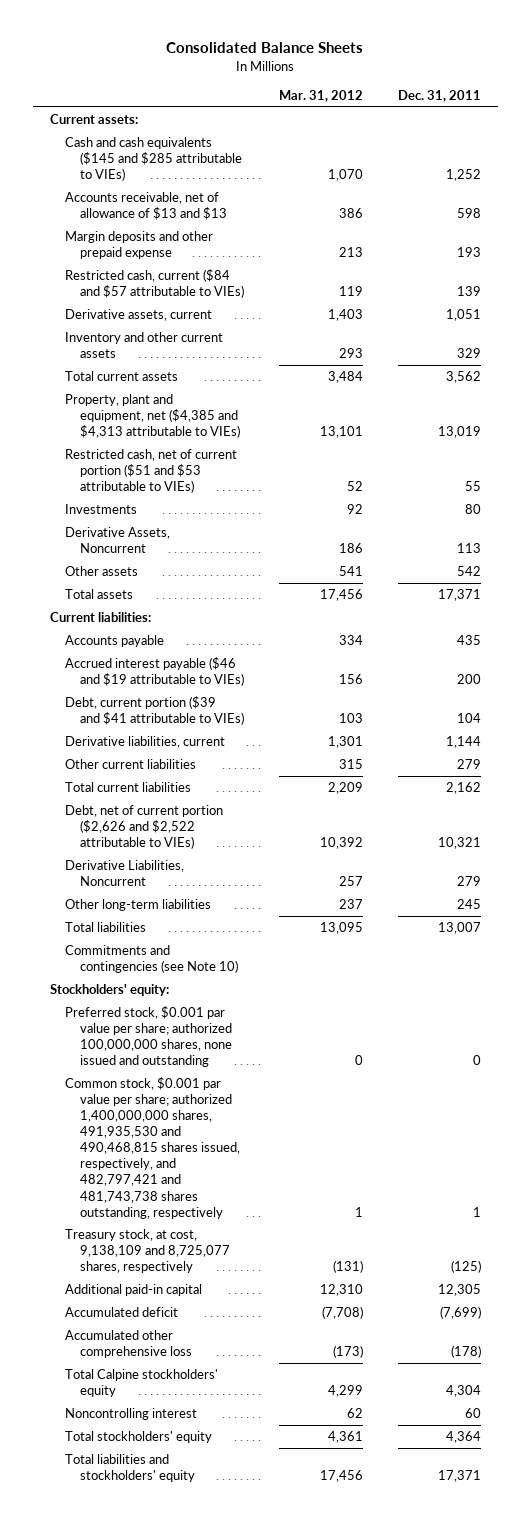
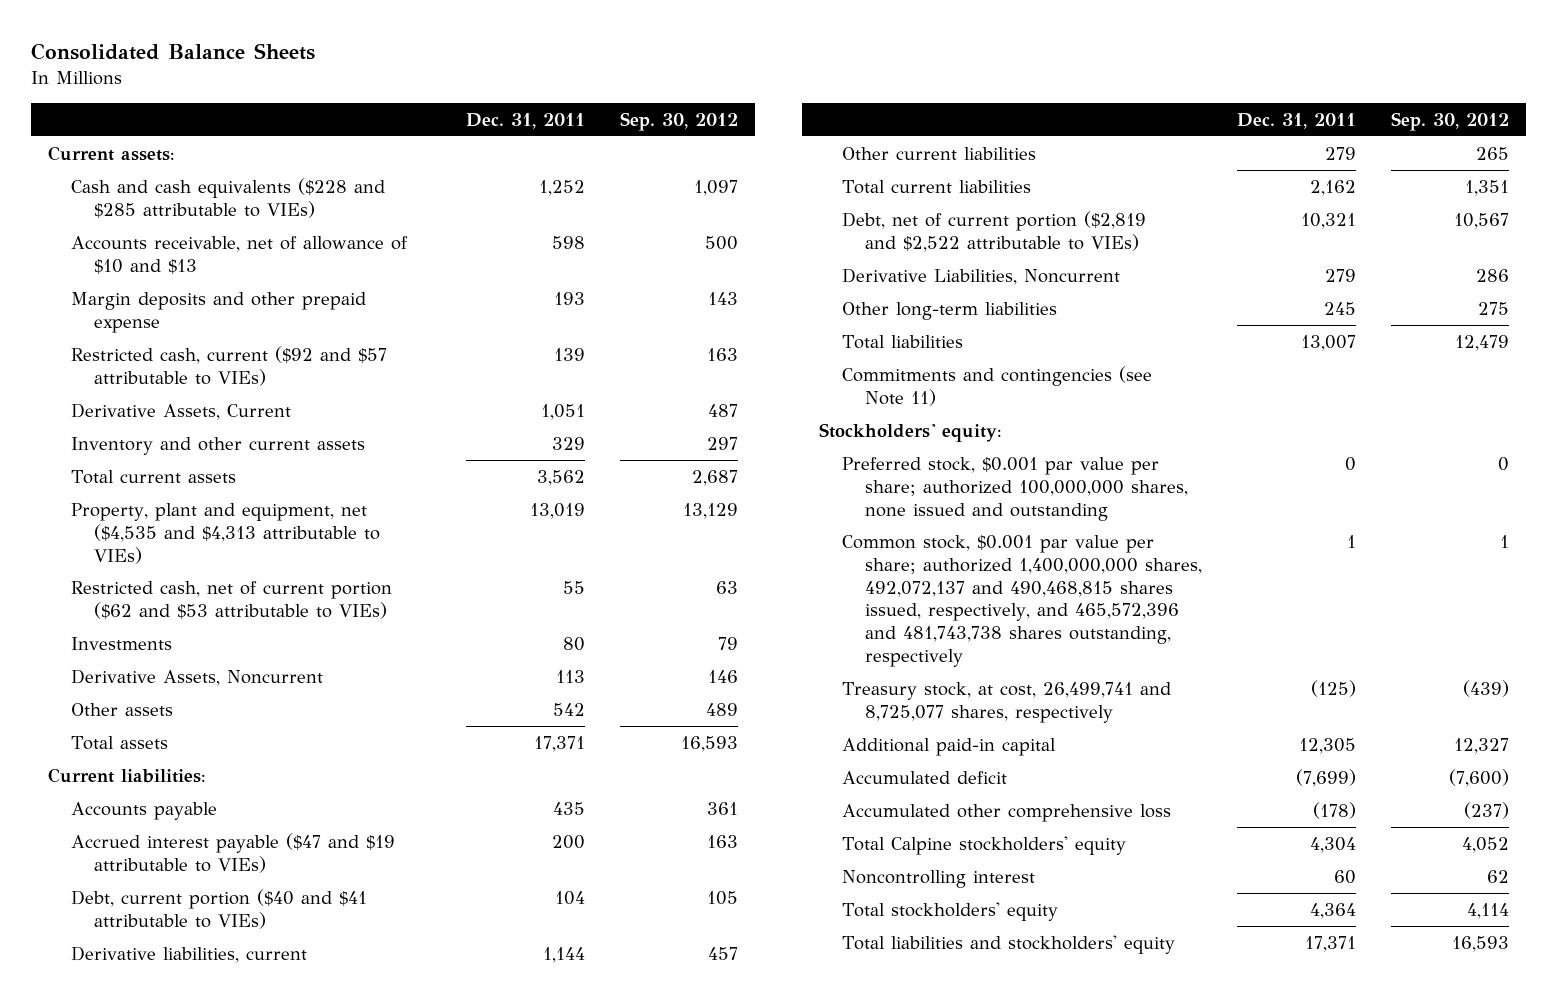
[278,89,363,102] Mar. 31, 2012 -> none
none -> [619,111,738,131] Sep. 30, 2012
[64,137,242,182] Cash and cash equivalents ($145 and $285 attributable to VIEs) -> [70,177,385,218] Cash and cash equivalents ($228 and $285 attributable to VIEs)
[64,192,227,221] Accounts receivable, net of allowance of $13 and $13 -> [70,235,408,274] Accounts receivable, net of allowance of $10 and $13
[64,269,244,299] Restricted cash, current ($84 and $57 attributable to VIEs) -> [70,345,387,386] Restricted cash, current ($92 and $57 attributable to VIEs)
[64,309,212,322] Derivative assets, current -> [70,402,291,420] Derivative Assets, Current
[64,394,240,439] Property, plant and equipment, net ($4,385 and $4,313 attributable to VIEs) -> [70,502,380,564] Property, plant and equipment, net ($4,535 and $4,313 attributable to VIEs)
[64,449,237,494] Restricted cash, net of current portion ($51 and $53 attributable to VIEs) -> [70,580,392,619] Restricted cash, net of current portion ($62 and $53 attributable to VIEs)
[64,657,244,687] Accrued interest payable ($46 and $19 attributable to VIEs) -> [70,832,395,873] Accrued interest payable ($47 and $19 attributable to VIEs)
[64,696,244,726] Debt, current portion ($39 and $41 attributable to VIEs) -> [70,888,367,929] Debt, current portion ($40 and $41 attributable to VIEs)
[64,805,223,850] Debt, net of current portion ($2,626 and $2,522 attributable to VIEs) -> [841,210,1146,252] Debt, net of current portion ($2,819 and $2,522 attributable to VIEs)
[64,945,238,974] Commitments and contingencies (see Note 10) -> [841,365,1152,406] Commitments and contingencies (see Note 11)
[64,1077,240,1219] Common stock, $0.001 par value per share; authorized 1,400,000,000 shares, 491,935,530 and 490,468,815 shares issued, respectively, and 482,797,421 and 481,743,738 shares outstanding, respectively -> [841,534,1202,668] Common stock, $0.001 par value per share; authorized 1,400,000,000 shares, 492,072,137 and 490,468,815 shares issued, respectively, and 465,572,396 and 481,743,738 shares outstanding, respectively
[64,1229,230,1274] Treasury stock, at cost, 9,138,109 and 8,725,077 shares, respectively -> [841,681,1171,723] Treasury stock, at cost, 26,499,741 and 8,725,077 shares, respectively

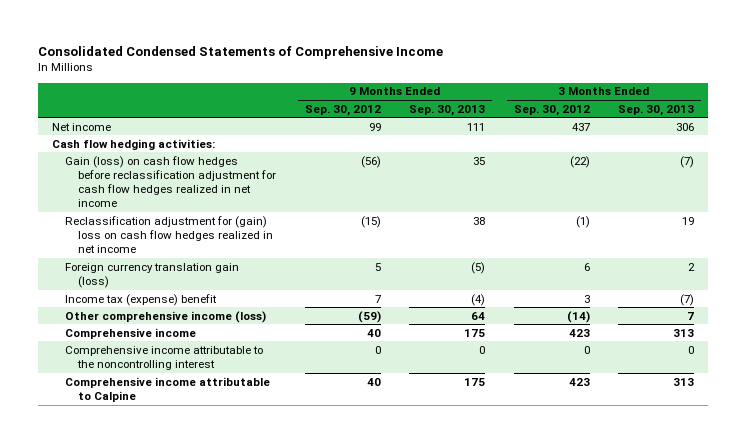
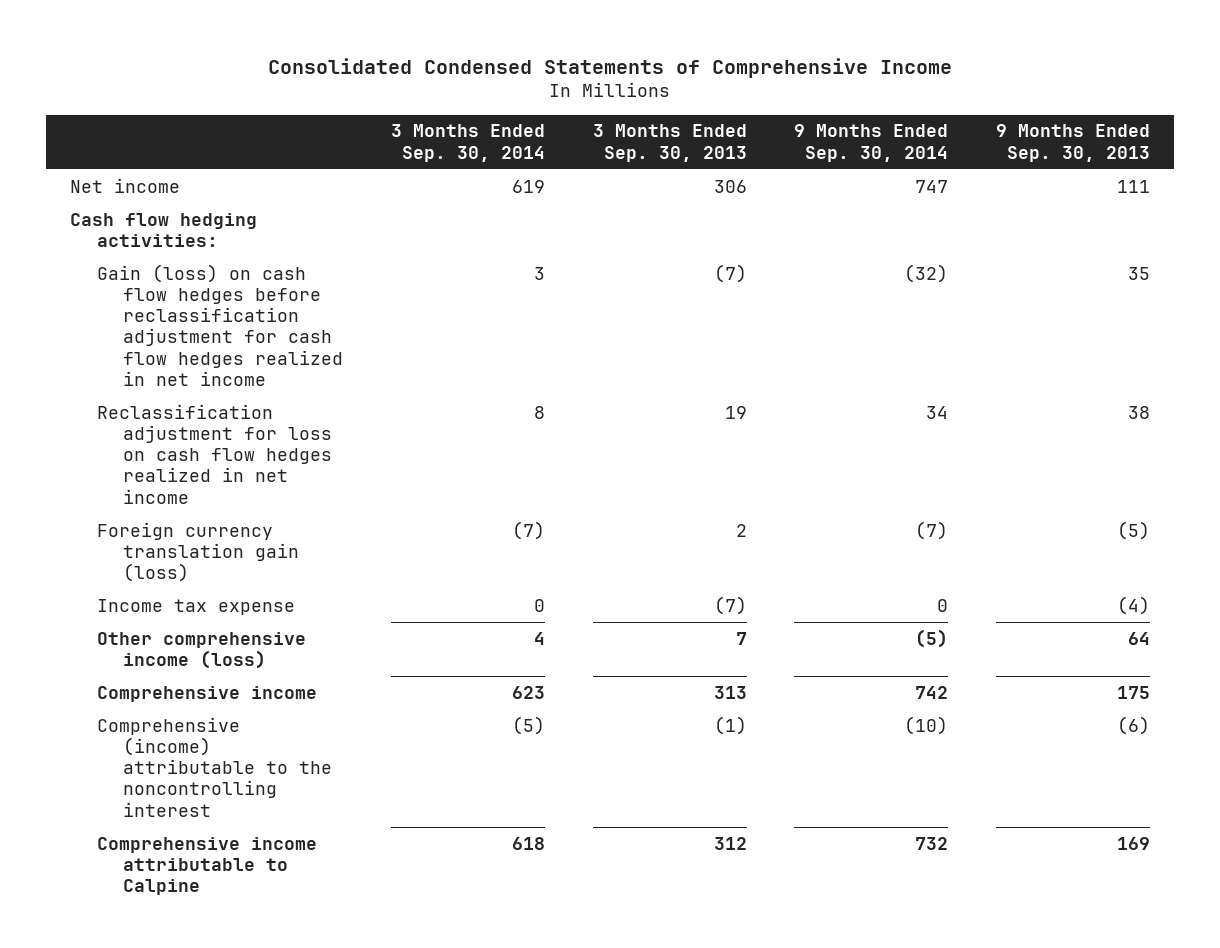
[304,104,381,116] Sep. 30, 2012 -> none
[513,104,590,116] Sep. 30, 2012 -> none
none -> [391,124,546,162] 3 Months Ended Sep. 30, 2014
none -> [794,124,949,162] 9 Months Ended Sep. 30, 2014
[65,215,274,254] Reclassification adjustment for (gain) loss on cash flow hedges realized in net income -> [96,403,333,504] Reclassification adjustment for loss on cash flow hedges realized in net income
[65,293,218,306] Income tax (expense) benefit -> [96,598,295,615] Income tax expense
[65,345,264,370] Comprehensive income attributable to the noncontrolling interest -> [96,716,333,817] Comprehensive (income) attributable to the noncontrolling interest
[479,345,486,354] 0 -> [1117,715,1151,735] (6)
[688,345,695,354] 0 -> [713,715,747,735] (1)
[464,377,486,386] 175 -> [1117,836,1151,850] 169
[673,377,695,386] 313 -> [713,836,747,850] 312

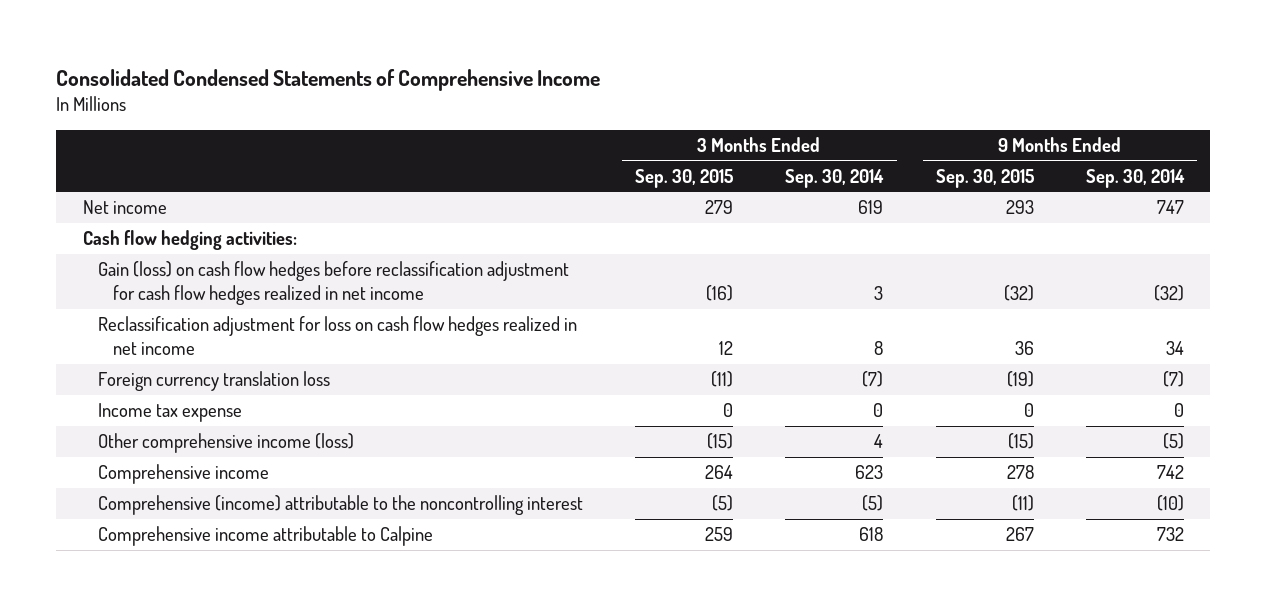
[592,124,747,162] 3 Months Ended Sep. 30, 2013 -> none
[996,124,1151,162] 9 Months Ended Sep. 30, 2013 -> none
none -> [635,168,734,188] Sep. 30, 2015
none -> [935,168,1034,188] Sep. 30, 2015
[96,521,300,583] Foreign currency translation gain (loss) -> [97,371,330,392] Foreign currency translation loss

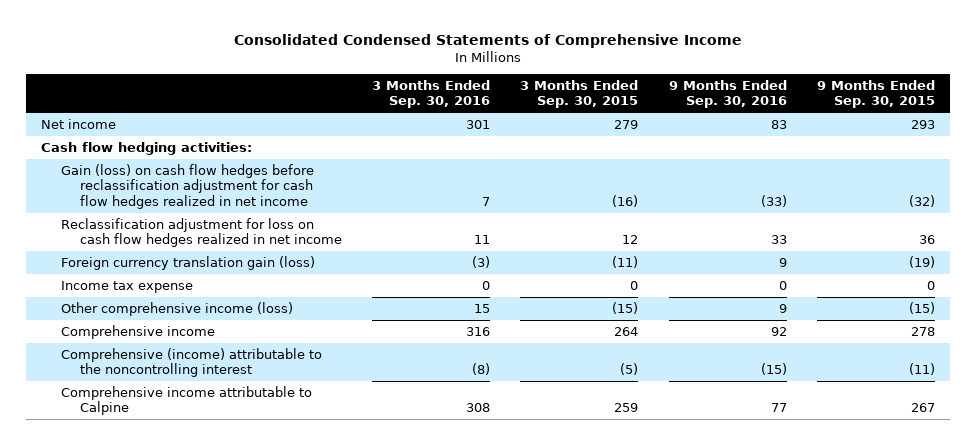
[785,168,885,188] Sep. 30, 2014 -> none
[1086,168,1186,188] Sep. 30, 2014 -> none
none -> [372,80,491,109] 3 Months Ended Sep. 30, 2016
none -> [668,80,787,109] 9 Months Ended Sep. 30, 2016
[97,371,330,392] Foreign currency translation loss -> [60,256,315,271] Foreign currency translation gain (loss)

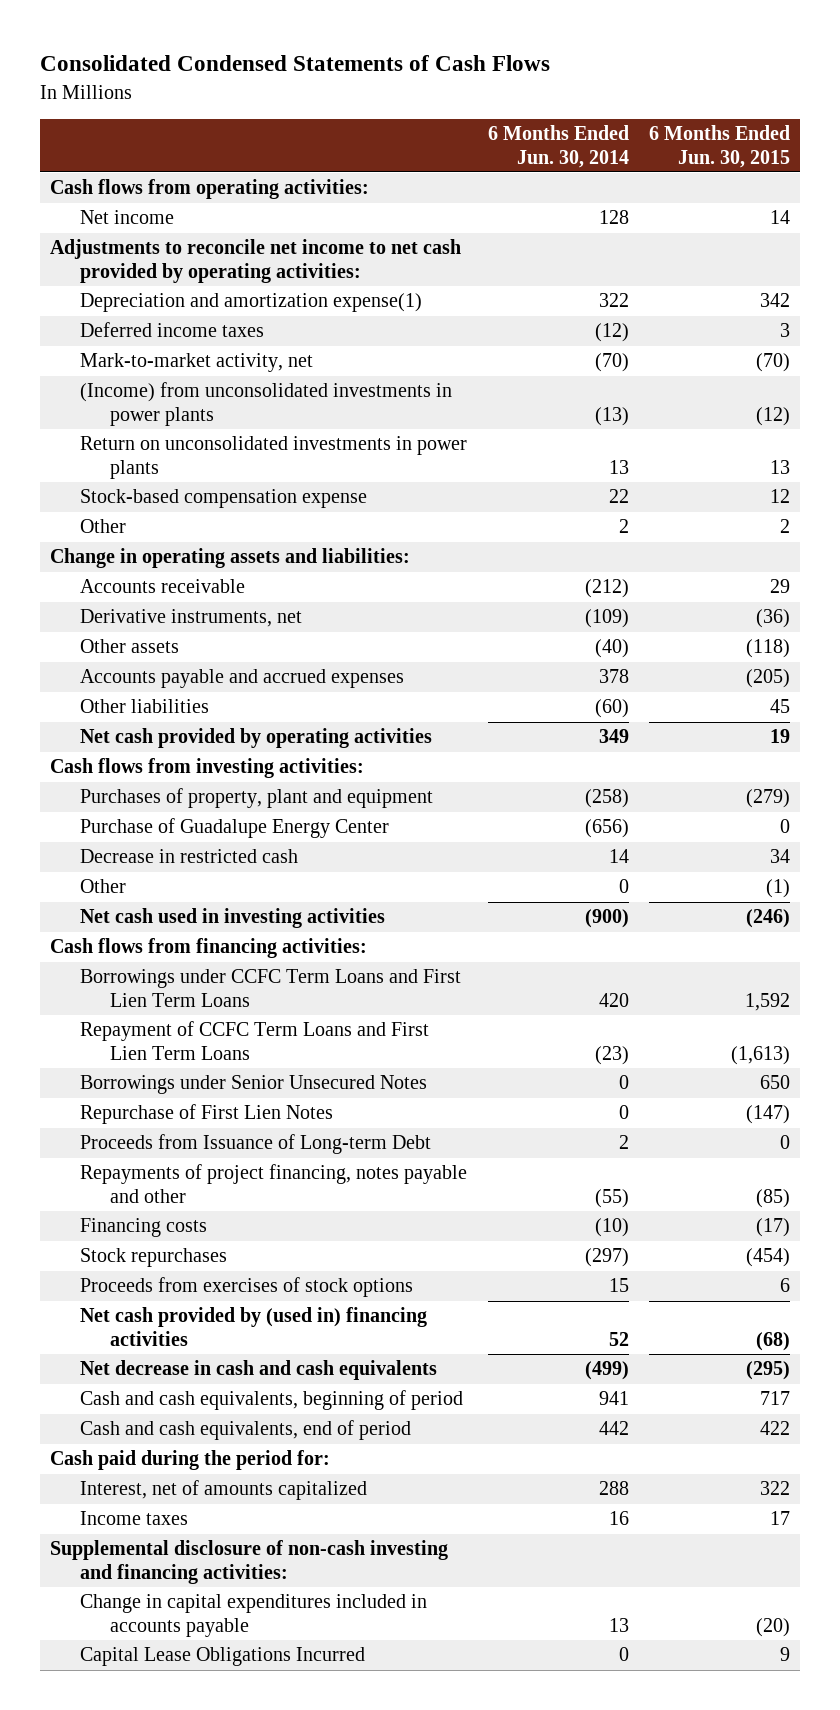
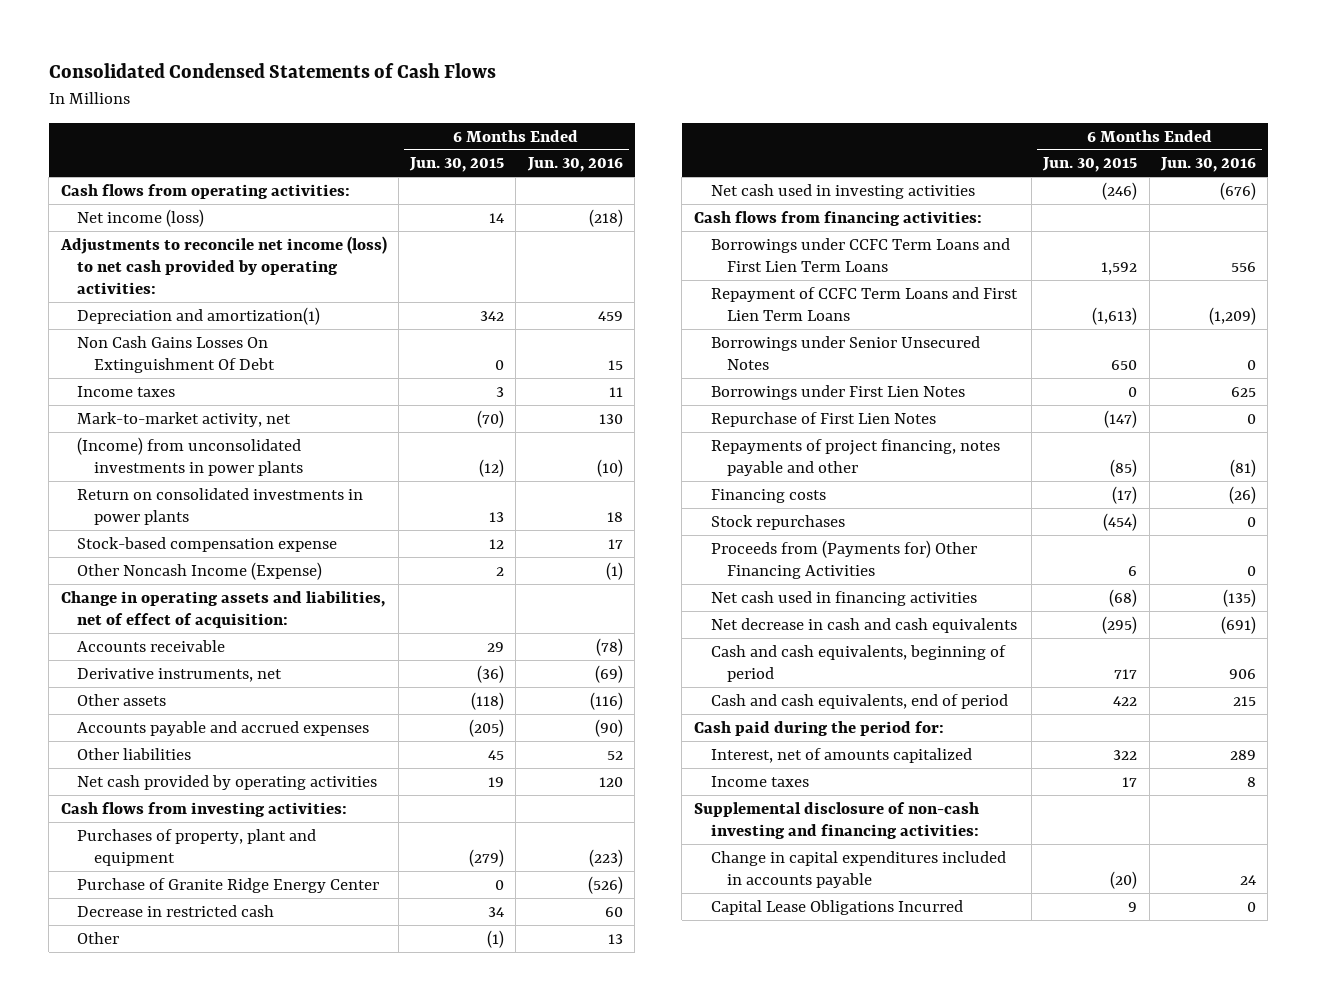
[487,125,629,168] 6 Months Ended Jun. 30, 2014 -> none
none -> [526,157,623,173] Jun. 30, 2016
[79,210,174,225] Net income -> [77,208,205,227] Net income (loss)
[50,239,462,283] Adjustments to reconcile net income to net cash provided by operating activities: -> [59,235,387,294] Adjustments to reconcile net income (loss) to net cash provided by operating activities:
[79,293,422,313] Depreciation and amortization expense(1) -> [77,306,321,325] Depreciation and amortization(1)
none -> [77,335,276,373] Non Cash Gains Losses On Extinguishment Of Debt
[79,322,264,338] Deferred income taxes -> [77,385,176,397] Income taxes
[79,436,467,479] Return on unconsolidated investments in power plants -> [77,487,364,525] Return on consolidated investments in power plants
[79,519,126,534] Other -> [77,561,323,580] Other Noncash Income (Expense)
[50,548,411,569] Change in operating assets and liabilities: -> [60,590,385,628] Change in operating assets and liabilities, net of effect of acquisition:
[79,818,389,839] Purchase of Guadalupe Energy Center -> [77,877,380,893] Purchase of Granite Ridge Energy Center
none -> [710,384,965,400] Borrowings under First Lien Notes
[79,1134,431,1155] Proceeds from Issuance of Long-term Debt -> none
[79,1277,413,1298] Proceeds from exercises of stock options -> none
none -> [710,539,977,579] Proceeds from (Payments for) Other Financing Activities
[79,1307,427,1346] Net cash provided by (used in) financing activities -> [710,590,977,606] Net cash used in financing activities

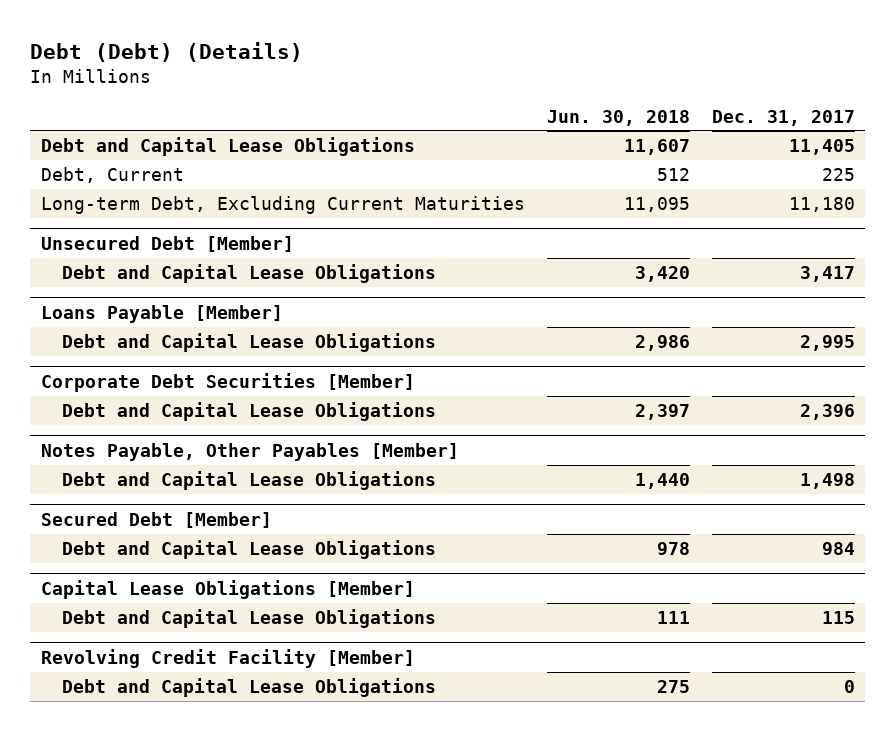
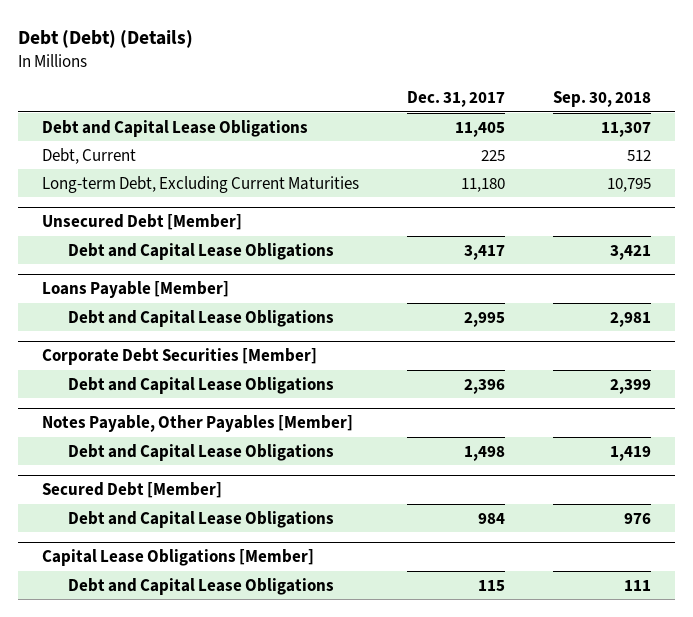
[546,109,690,126] Jun. 30, 2018 -> none
none -> [552,91,651,108] Sep. 30, 2018
[41,648,416,668] Revolving Credit Facility [Member] -> none
[61,678,436,698] Debt and Capital Lease Obligations -> none

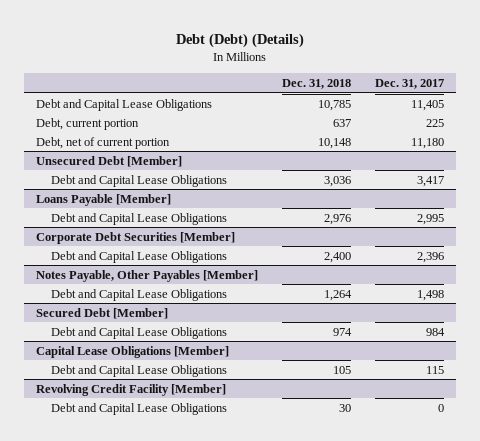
[552,91,651,108] Sep. 30, 2018 -> none
none -> [281,79,351,90] Dec. 31, 2018
[41,147,136,164] Debt, Current -> [35,117,139,130] Debt, current portion
[41,175,359,193] Long-term Debt, Excluding Current Maturities -> [35,136,170,149] Debt, net of current portion
none -> [35,383,226,396] Revolving Credit Facility [Member]
none -> [51,402,228,415] Debt and Capital Lease Obligations

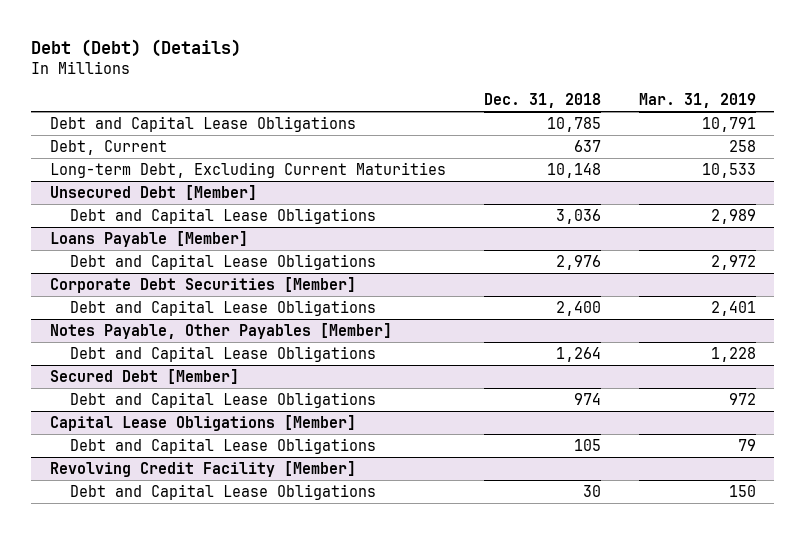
[375,79,445,90] Dec. 31, 2017 -> none
none -> [638,93,756,109] Mar. 31, 2019
[35,117,139,130] Debt, current portion -> [50,139,168,155] Debt, Current
[35,136,170,149] Debt, net of current portion -> [50,161,447,178] Long-term Debt, Excluding Current Maturities

